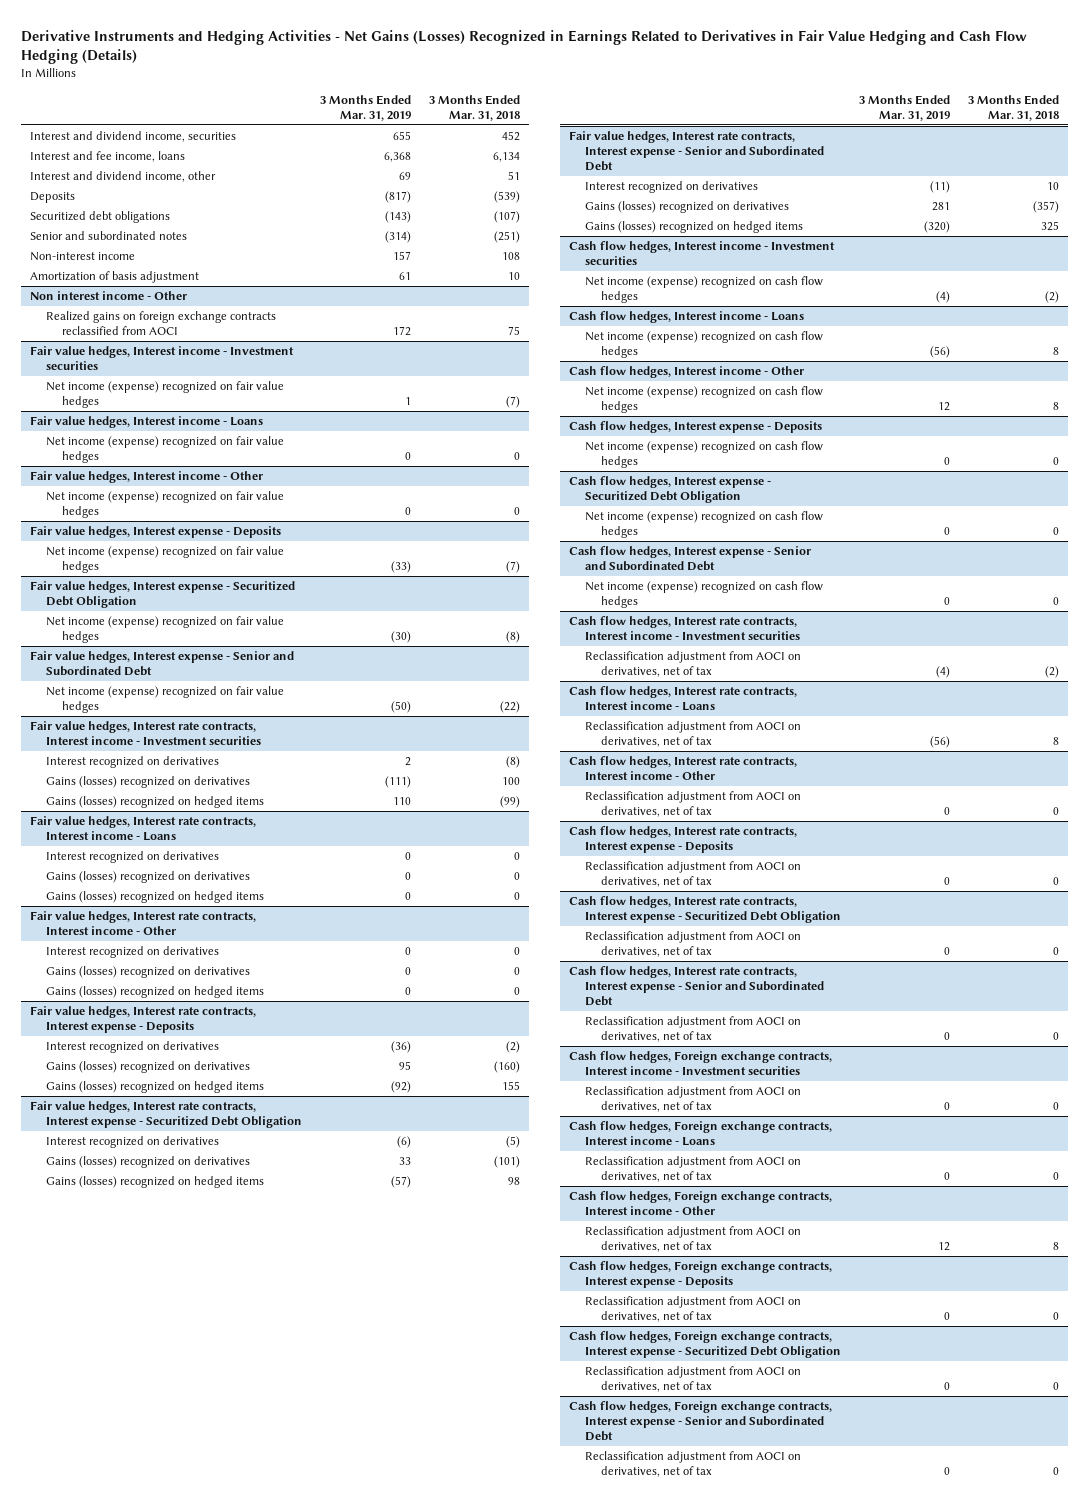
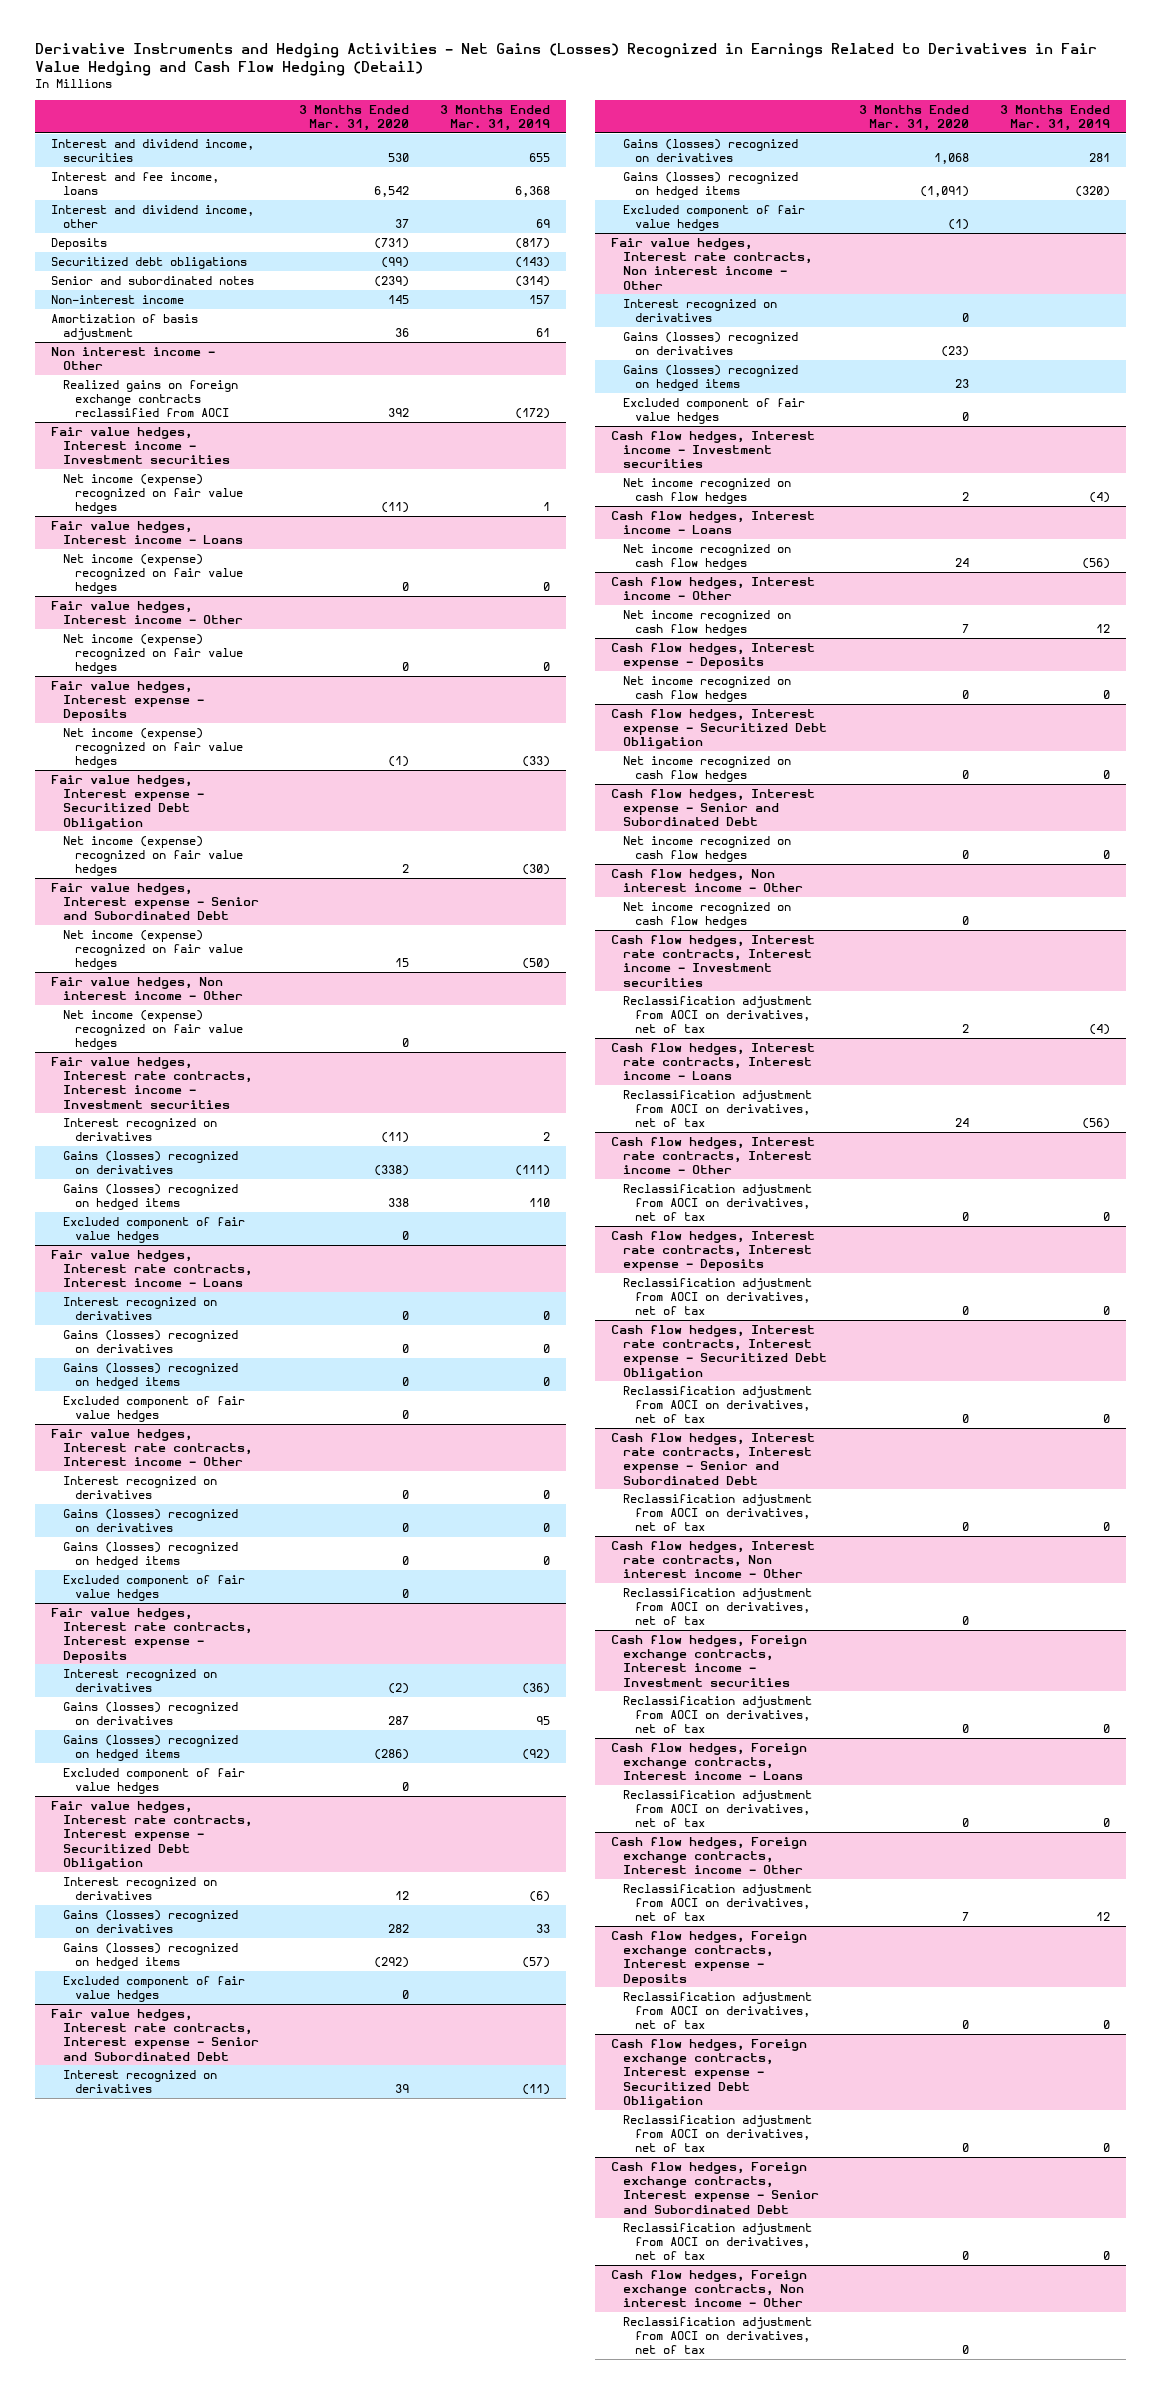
[20,29,1027,65] Derivative Instruments and Hedging Activities - Net Gains (Losses) Recognized in Earnings Related to Derivatives in Fair Value Hedging and Cash Flow Hedging (Details) -> [35,42,1098,77] Derivative Instruments and Hedging Activities - Net Gains (Losses) Recognized in Earnings Related to Derivatives in Fair Value Hedging and Cash Flow Hedging (Detail)
[428,94,520,121] 3 Months Ended Mar. 31, 2018 -> none
none -> [298,104,409,131] 3 Months Ended Mar. 31, 2020
[392,325,411,336] 172 -> [515,408,551,420] (172)
none -> [51,976,244,1001] Fair value hedges, Non interest income - Other
none -> [63,1009,244,1051] Net income (expense) recognized on fair value hedges
none -> [63,1216,246,1244] Excluded component of fair value hedges
none -> [63,1395,246,1423] Excluded component of fair value hedges
none -> [63,1574,246,1602] Excluded component of fair value hedges
none -> [63,1767,246,1795] Excluded component of fair value hedges
none -> [63,1975,246,2003] Excluded component of fair value hedges
none -> [623,204,806,232] Excluded component of fair value hedges
none -> [611,237,813,290] Fair value hedges, Interest rate contracts, Non interest income - Other
none -> [623,298,778,323] Interest recognized on derivatives
none -> [623,331,799,356] Gains (losses) recognized on derivatives
none -> [623,364,799,392] Gains (losses) recognized on hedged items
none -> [623,397,806,425] Excluded component of fair value hedges
[585,275,824,303] Net income (expense) recognized on cash flow hedges -> [623,477,792,505] Net income recognized on cash flow hedges
[585,330,824,358] Net income (expense) recognized on cash flow hedges -> [623,543,792,571] Net income recognized on cash flow hedges
[585,385,824,413] Net income (expense) recognized on cash flow hedges -> [623,609,792,637] Net income recognized on cash flow hedges
[585,440,824,468] Net income (expense) recognized on cash flow hedges -> [623,675,792,703] Net income recognized on cash flow hedges
[585,510,824,538] Net income (expense) recognized on cash flow hedges -> [623,755,792,783] Net income recognized on cash flow hedges
[585,580,824,608] Net income (expense) recognized on cash flow hedges -> [623,835,792,863] Net income recognized on cash flow hedges
none -> [611,868,804,893] Cash flow hedges, Non interest income - Other
none -> [623,901,792,929] Net income recognized on cash flow hedges
none -> [611,1540,816,1579] Cash flow hedges, Interest rate contracts, Non interest income - Other
none -> [623,1587,813,1626] Reclassification adjustment from AOCI on derivatives, net of tax
none -> [611,2269,808,2308] Cash flow hedges, Foreign exchange contracts, Non interest income - Other
none -> [623,2316,813,2355] Reclassification adjustment from AOCI on derivatives, net of tax

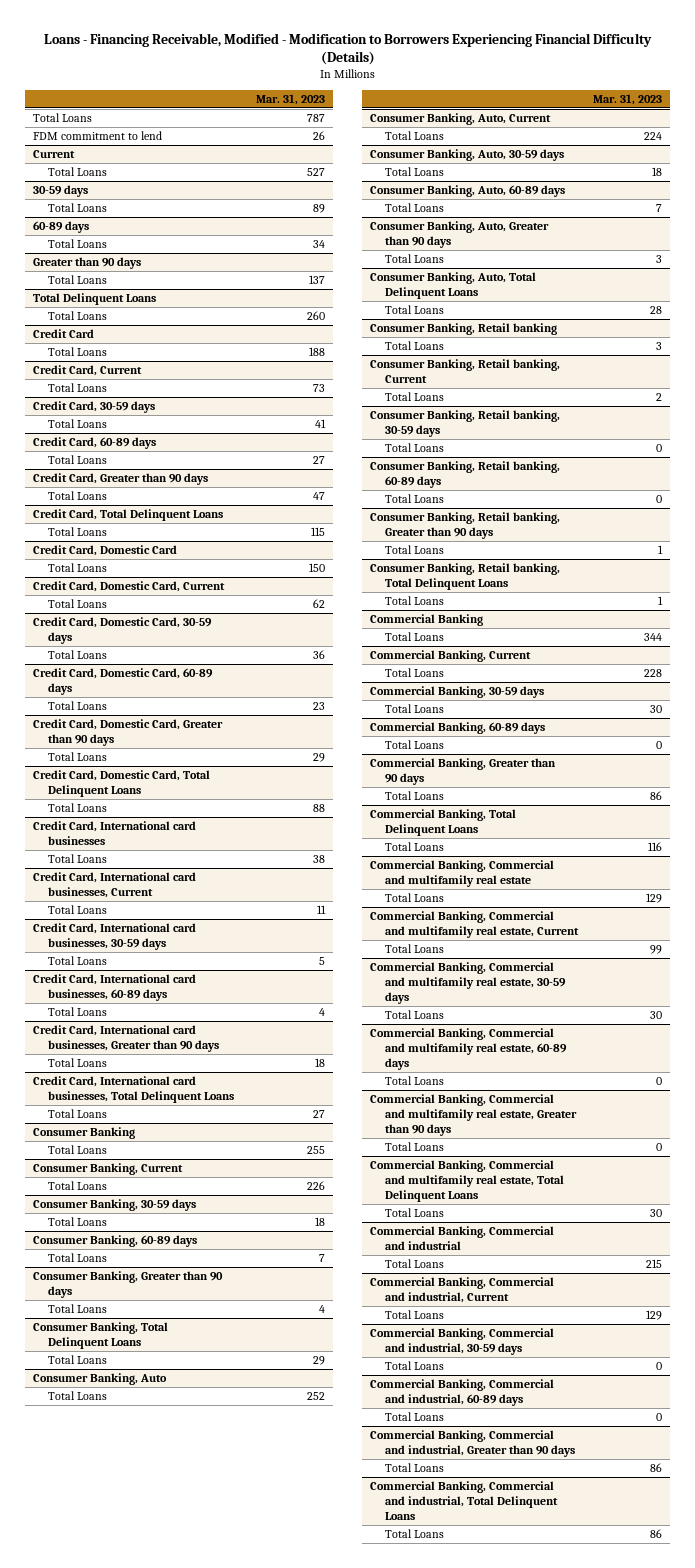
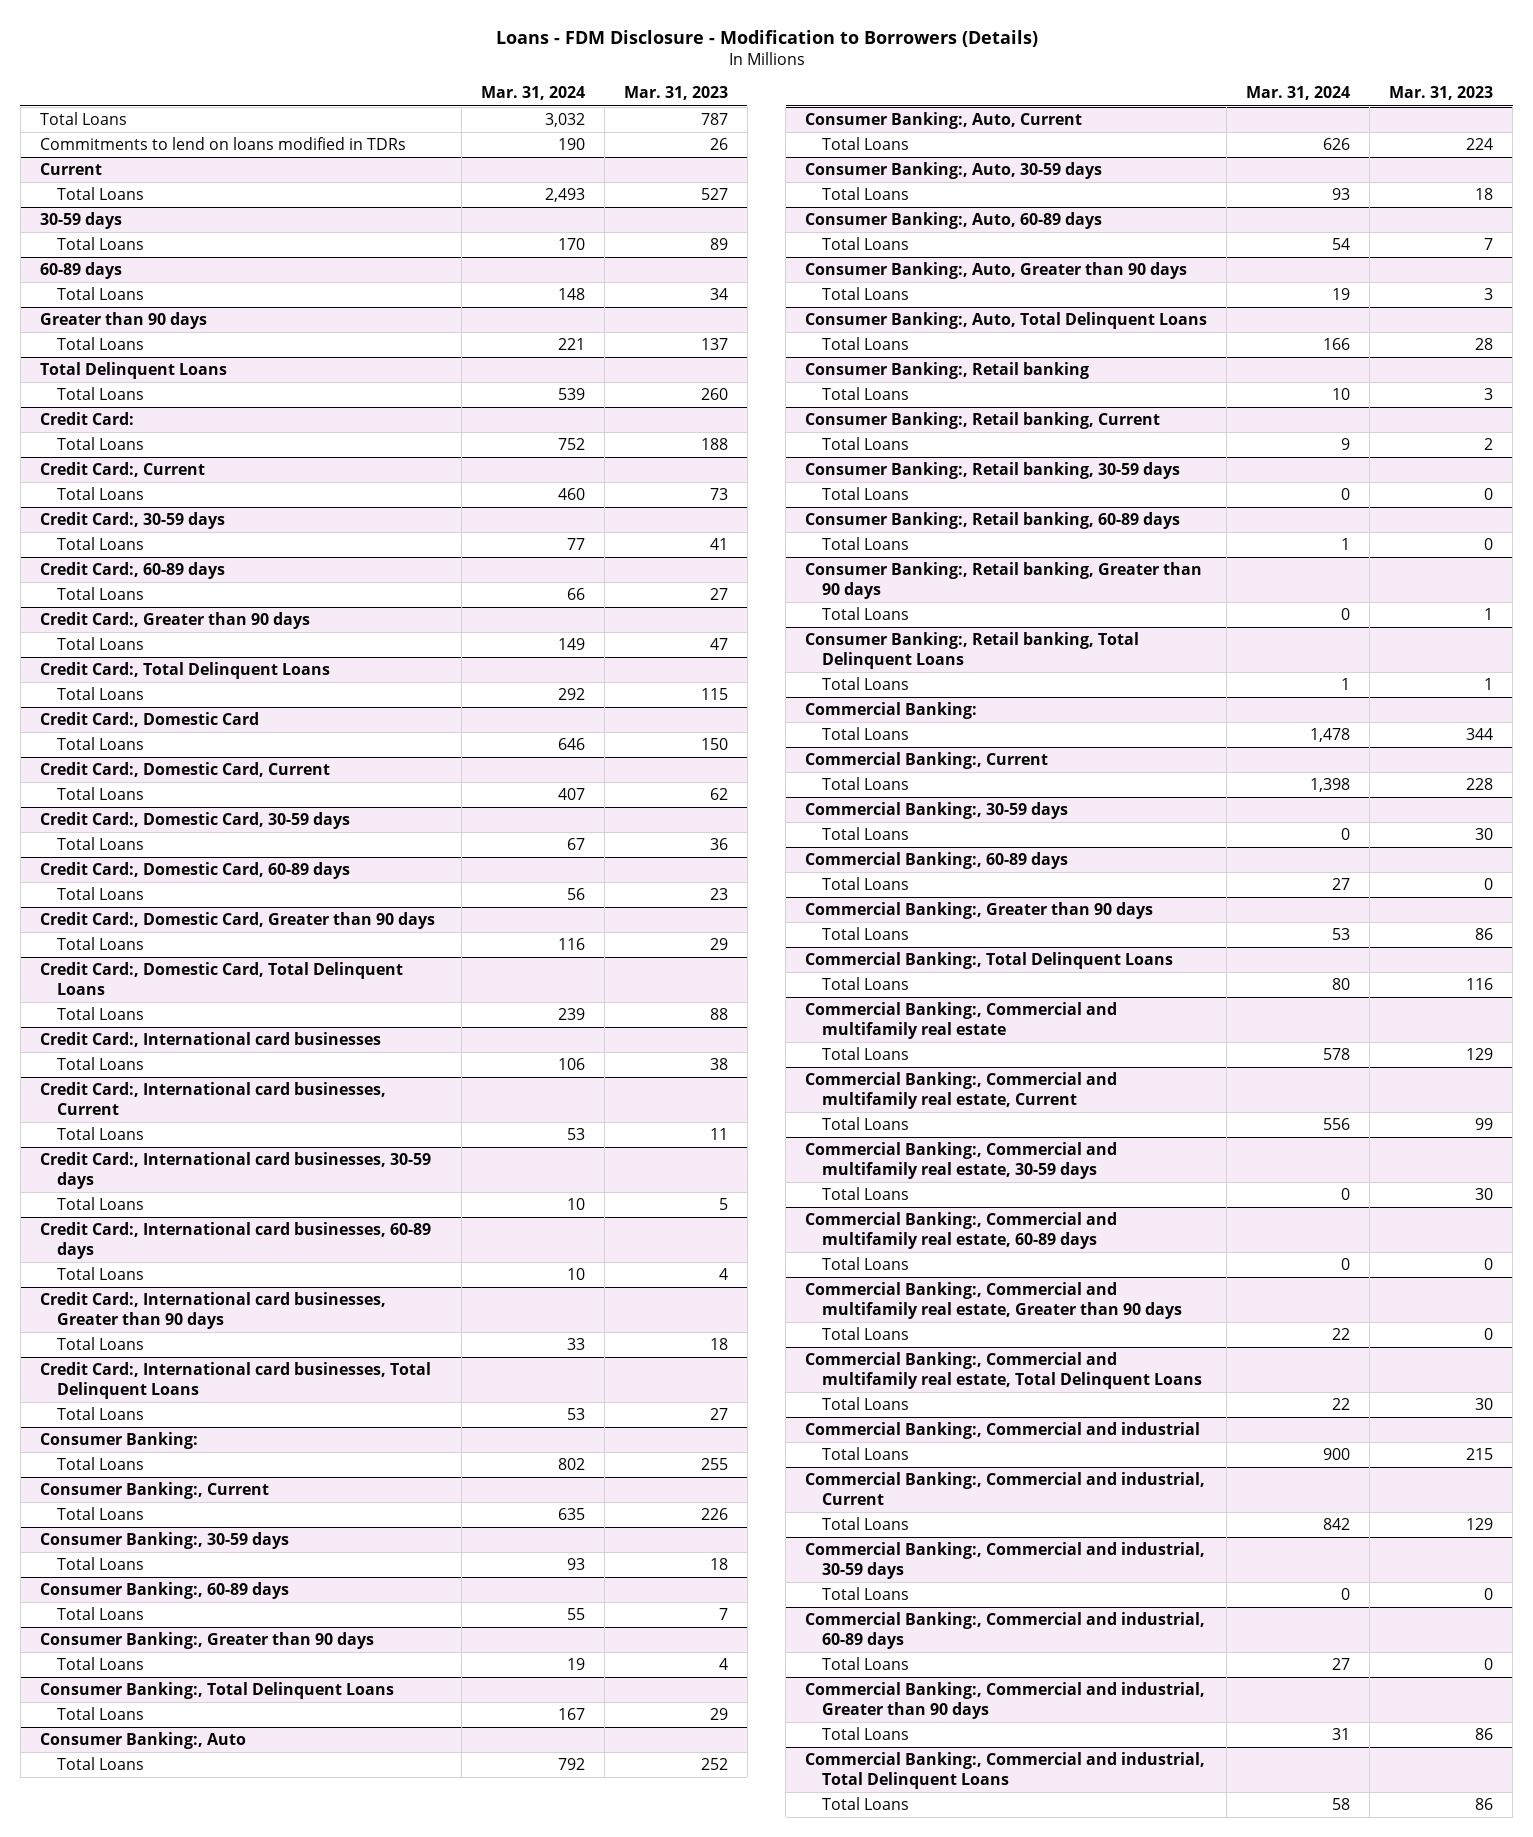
[43,32,652,65] Loans - Financing Receivable, Modified - Modification to Borrowers Experiencing Financial Difficulty (Details) -> [495,30,1038,48] Loans - FDM Disclosure - Modification to Borrowers (Details)
none -> [480,86,585,101] Mar. 31, 2024
[32,131,162,141] FDM commitment to lend -> none
none -> [39,137,406,151] Commitments to lend on loans modified in TDRs
[32,329,94,339] Credit Card -> [39,412,134,426] Credit Card:
[32,365,142,377] Credit Card, Current -> [39,462,205,478] Credit Card:, Current
[32,401,155,414] Credit Card, 30-59 days -> [39,512,225,530] Credit Card:, 30-59 days
[32,437,156,450] Credit Card, 60-89 days -> [39,562,225,580] Credit Card:, 60-89 days
[32,473,208,486] Credit Card, Greater than 90 days -> [39,612,310,630] Credit Card:, Greater than 90 days
[32,509,223,522] Credit Card, Total Delinquent Loans -> [39,662,330,680] Credit Card:, Total Delinquent Loans
[32,545,177,557] Credit Card, Domestic Card -> [39,712,259,728] Credit Card:, Domestic Card
[32,581,225,593] Credit Card, Domestic Card, Current -> [39,762,330,778] Credit Card:, Domestic Card, Current
[32,617,212,644] Credit Card, Domestic Card, 30-59 days -> [39,812,350,830] Credit Card:, Domestic Card, 30-59 days
[32,668,213,695] Credit Card, Domestic Card, 60-89 days -> [39,862,350,880] Credit Card:, Domestic Card, 60-89 days
[32,719,223,746] Credit Card, Domestic Card, Greater than 90 days -> [39,912,435,930] Credit Card:, Domestic Card, Greater than 90 days
[32,770,210,797] Credit Card, Domestic Card, Total Delinquent Loans -> [39,962,403,995] Credit Card:, Domestic Card, Total Delinquent Loans
[32,821,196,845] Credit Card, International card businesses -> [39,1032,381,1048] Credit Card:, International card businesses
[32,872,196,898] Credit Card, International card businesses, Current -> [39,1082,386,1115] Credit Card:, International card businesses, Current
[32,923,196,950] Credit Card, International card businesses, 30-59 days -> [39,1152,431,1189] Credit Card:, International card businesses, 30-59 days
[32,974,196,1001] Credit Card, International card businesses, 60-89 days -> [39,1222,431,1259] Credit Card:, International card businesses, 60-89 days
[32,1025,220,1052] Credit Card, International card businesses, Greater than 90 days -> [39,1292,386,1329] Credit Card:, International card businesses, Greater than 90 days
[32,1076,235,1103] Credit Card, International card businesses, Total Delinquent Loans -> [39,1362,431,1399] Credit Card:, International card businesses, Total Delinquent Loans
[32,1127,135,1140] Consumer Banking -> [39,1432,198,1450] Consumer Banking:
[32,1163,183,1176] Consumer Banking, Current -> [39,1482,269,1500] Consumer Banking:, Current
[32,1199,196,1212] Consumer Banking, 30-59 days -> [39,1532,289,1550] Consumer Banking:, 30-59 days
[32,1235,197,1248] Consumer Banking, 60-89 days -> [39,1582,289,1600] Consumer Banking:, 60-89 days
[32,1271,223,1298] Consumer Banking, Greater than 90 days -> [39,1632,374,1650] Consumer Banking:, Greater than 90 days
[32,1322,168,1349] Consumer Banking, Total Delinquent Loans -> [39,1682,394,1700] Consumer Banking:, Total Delinquent Loans
[32,1373,167,1386] Consumer Banking, Auto -> [39,1732,246,1750] Consumer Banking:, Auto
[369,113,551,126] Consumer Banking, Auto, Current -> [805,112,1083,130] Consumer Banking:, Auto, Current
[369,149,564,162] Consumer Banking, Auto, 30-59 days -> [805,162,1103,180] Consumer Banking:, Auto, 30-59 days
[369,185,565,198] Consumer Banking, Auto, 60-89 days -> [805,212,1103,230] Consumer Banking:, Auto, 60-89 days
[369,221,549,248] Consumer Banking, Auto, Greater than 90 days -> [805,262,1188,280] Consumer Banking:, Auto, Greater than 90 days
[369,272,536,299] Consumer Banking, Auto, Total Delinquent Loans -> [805,312,1208,330] Consumer Banking:, Auto, Total Delinquent Loans
[369,323,557,336] Consumer Banking, Retail banking -> [805,362,1090,380] Consumer Banking:, Retail banking
[369,359,560,383] Consumer Banking, Retail banking, Current -> [805,412,1161,430] Consumer Banking:, Retail banking, Current
[369,410,560,437] Consumer Banking, Retail banking, 30-59 days -> [805,462,1181,480] Consumer Banking:, Retail banking, 30-59 days
[369,461,560,488] Consumer Banking, Retail banking, 60-89 days -> [805,512,1181,530] Consumer Banking:, Retail banking, 60-89 days
[369,512,560,539] Consumer Banking, Retail banking, Greater than 90 days -> [805,562,1203,599] Consumer Banking:, Retail banking, Greater than 90 days
[369,563,560,590] Consumer Banking, Retail banking, Total Delinquent Loans -> [805,632,1140,669] Consumer Banking:, Retail banking, Total Delinquent Loans
[369,614,483,627] Commercial Banking -> [805,702,978,720] Commercial Banking:
[369,650,531,663] Commercial Banking, Current -> [805,752,1049,770] Commercial Banking:, Current
[369,686,544,699] Commercial Banking, 30-59 days -> [805,802,1069,820] Commercial Banking:, 30-59 days
[369,722,545,735] Commercial Banking, 60-89 days -> [805,852,1069,870] Commercial Banking:, 60-89 days
[369,758,556,785] Commercial Banking, Greater than 90 days -> [805,902,1154,920] Commercial Banking:, Greater than 90 days
[369,809,516,836] Commercial Banking, Total Delinquent Loans -> [805,952,1174,970] Commercial Banking:, Total Delinquent Loans
[369,860,554,887] Commercial Banking, Commercial and multifamily real estate -> [805,1002,1118,1039] Commercial Banking:, Commercial and multifamily real estate
[369,911,580,938] Commercial Banking, Commercial and multifamily real estate, Current -> [805,1072,1118,1109] Commercial Banking:, Commercial and multifamily real estate, Current
[369,962,567,1004] Commercial Banking, Commercial and multifamily real estate, 30-59 days -> [805,1142,1118,1179] Commercial Banking:, Commercial and multifamily real estate, 30-59 days
[369,1028,568,1070] Commercial Banking, Commercial and multifamily real estate, 60-89 days -> [805,1212,1118,1249] Commercial Banking:, Commercial and multifamily real estate, 60-89 days
[369,1094,578,1136] Commercial Banking, Commercial and multifamily real estate, Greater than 90 days -> [805,1282,1182,1319] Commercial Banking:, Commercial and multifamily real estate, Greater than 90 days
[369,1160,565,1202] Commercial Banking, Commercial and multifamily real estate, Total Delinquent Loans -> [805,1352,1202,1389] Commercial Banking:, Commercial and multifamily real estate, Total Delinquent Loans
[369,1226,554,1250] Commercial Banking, Commercial and industrial -> [805,1422,1201,1440] Commercial Banking:, Commercial and industrial
[369,1277,554,1303] Commercial Banking, Commercial and industrial, Current -> [805,1472,1206,1505] Commercial Banking:, Commercial and industrial, Current
[369,1328,554,1355] Commercial Banking, Commercial and industrial, 30-59 days -> [805,1542,1206,1579] Commercial Banking:, Commercial and industrial, 30-59 days
[369,1379,554,1406] Commercial Banking, Commercial and industrial, 60-89 days -> [805,1612,1206,1649] Commercial Banking:, Commercial and industrial, 60-89 days
[369,1430,576,1457] Commercial Banking, Commercial and industrial, Greater than 90 days -> [805,1682,1206,1719] Commercial Banking:, Commercial and industrial, Greater than 90 days
[369,1481,559,1520] Commercial Banking, Commercial and industrial, Total Delinquent Loans -> [805,1752,1206,1789] Commercial Banking:, Commercial and industrial, Total Delinquent Loans

